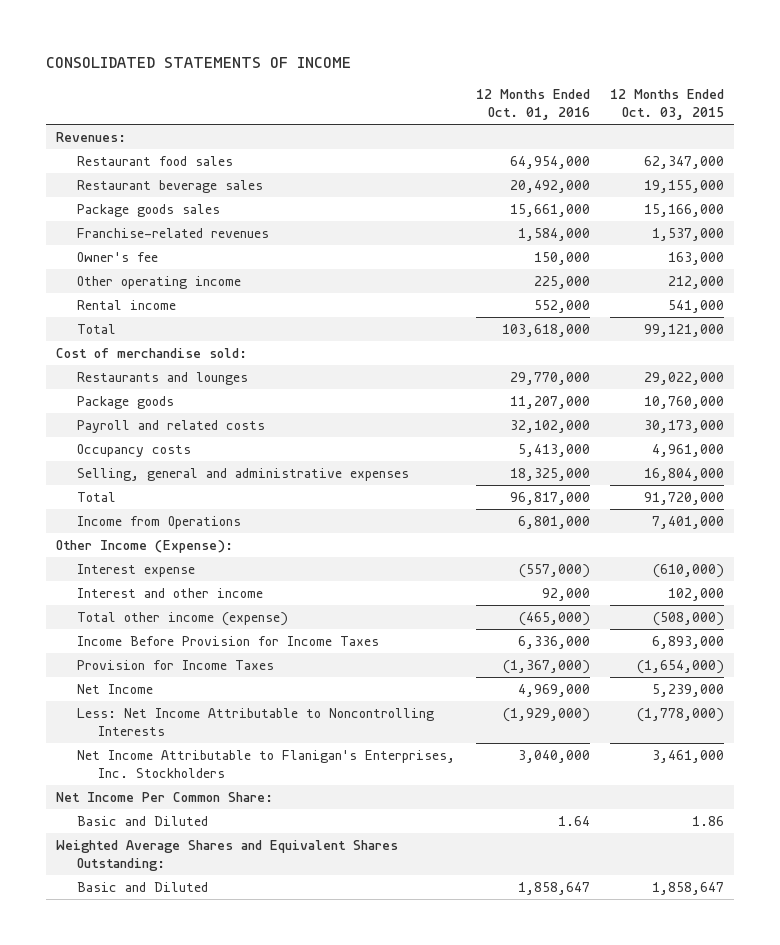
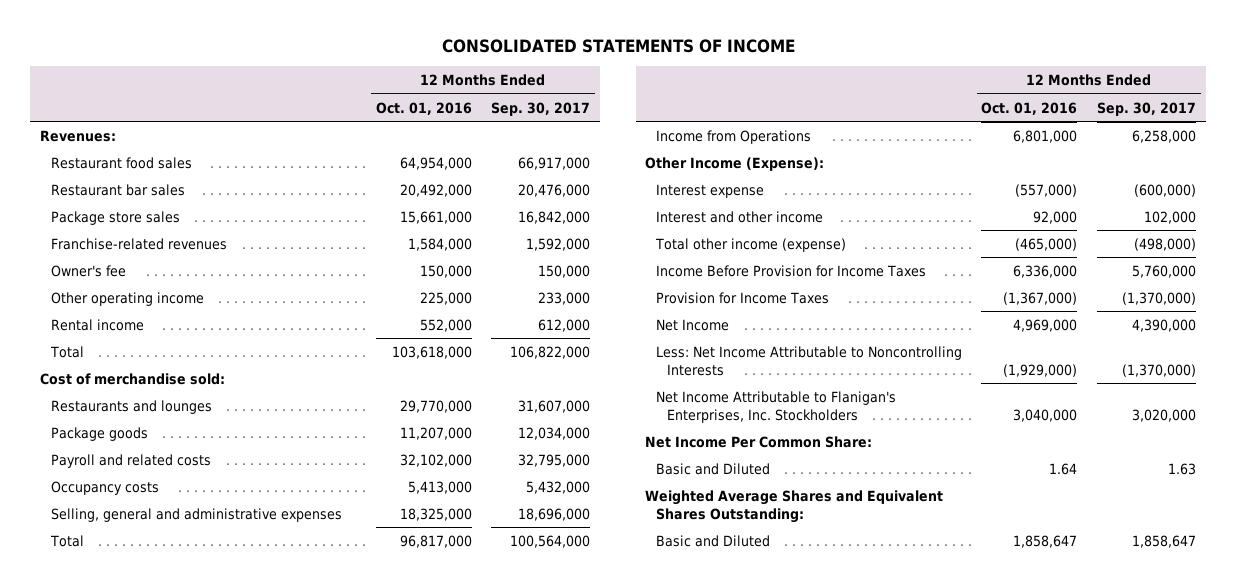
[609,88,724,121] 12 Months Ended Oct. 03, 2015 -> none
none -> [491,101,591,116] Sep. 30, 2017
[77,179,264,193] Restaurant beverage sales -> [50,183,185,196] Restaurant bar sales
[77,203,221,217] Package goods sales -> [50,210,180,225] Package store sales

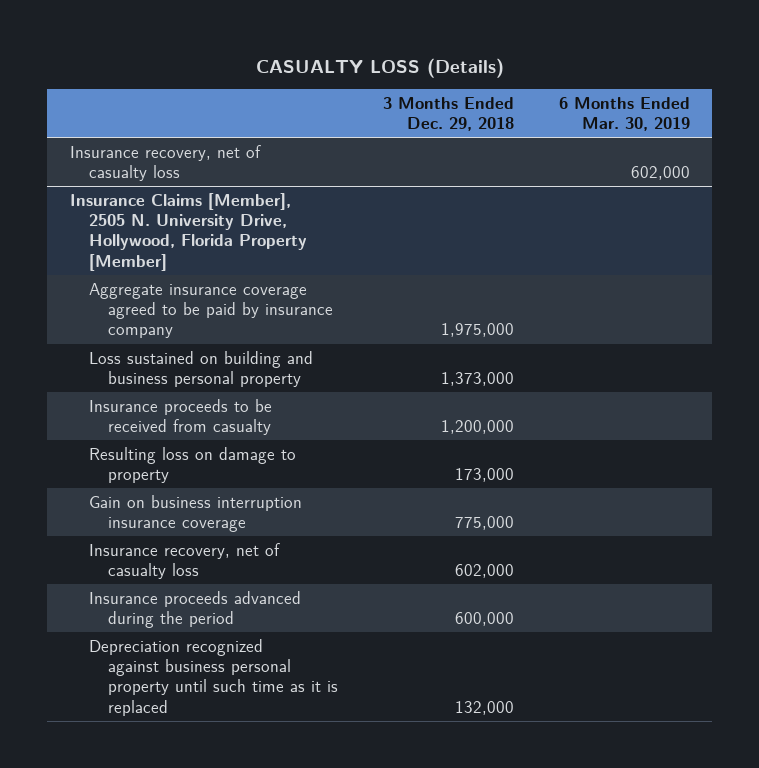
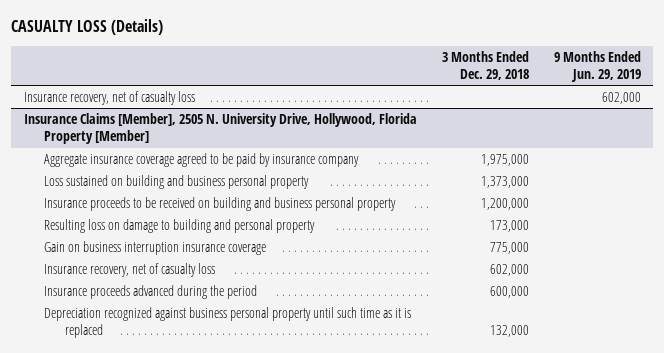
[558,96,690,132] 6 Months Ended Mar. 30, 2019 -> none
none -> [553,50,641,82] 9 Months Ended Jun. 29, 2019
[88,398,272,436] Insurance proceeds to be received from casualty -> none
none -> [44,196,397,211] Insurance proceeds to be received on building and business personal property
[88,446,296,484] Resulting loss on damage to property -> [44,218,316,233] Resulting loss on damage to building and personal property

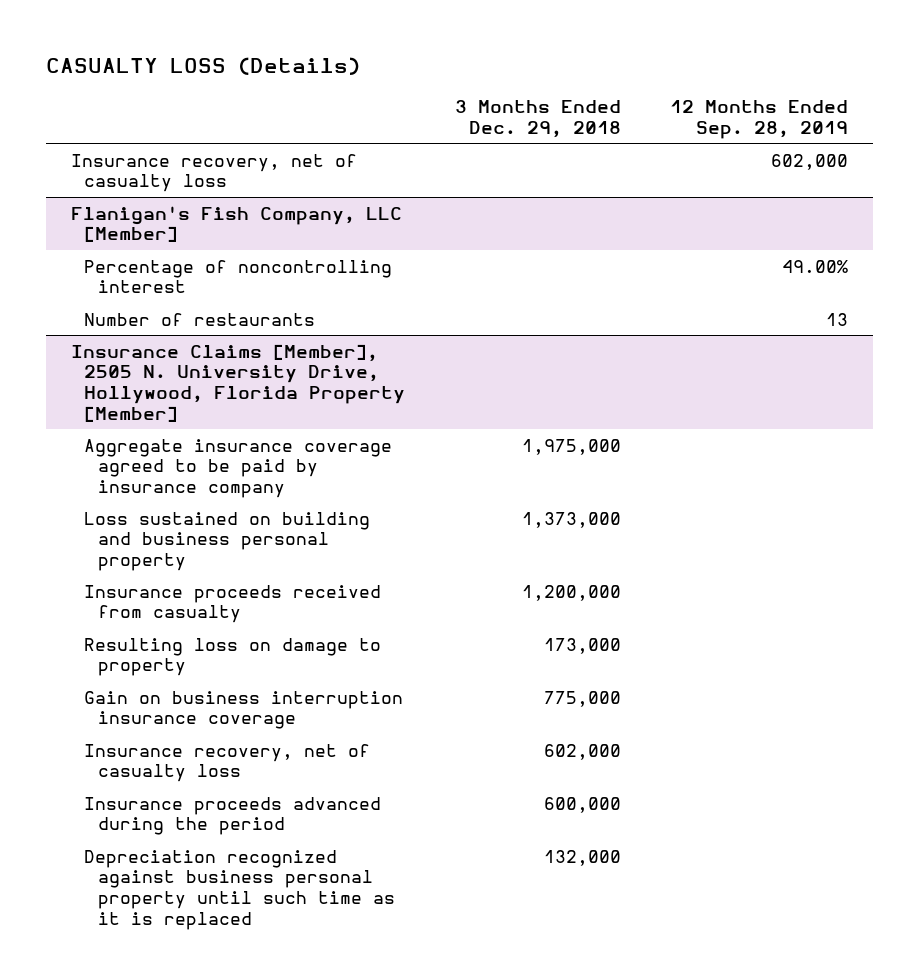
[553,50,641,82] 9 Months Ended Jun. 29, 2019 -> none
none -> [670,100,849,140] 12 Months Ended Sep. 28, 2019
none -> [70,205,402,243] Flanigan's Fish Company, LLC [Member]
none -> [84,259,393,294] Percentage of noncontrolling interest
none -> [84,312,316,326] Number of restaurants
[44,196,397,211] Insurance proceeds to be received on building and business personal property -> none
none -> [84,584,382,624] Insurance proceeds received from casualty
[44,218,316,233] Resulting loss on damage to building and personal property -> [84,637,382,677] Resulting loss on damage to property

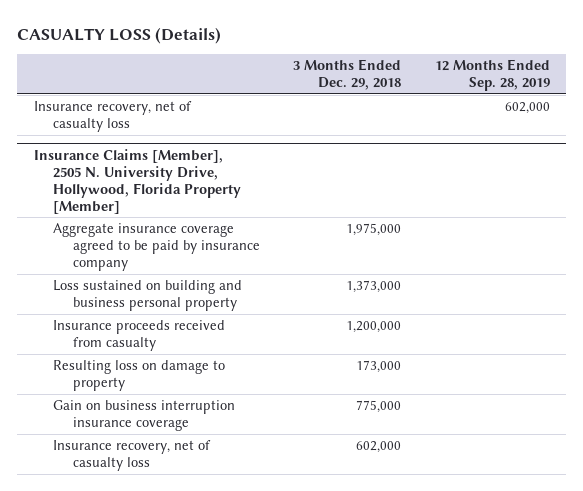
[70,205,402,243] Flanigan's Fish Company, LLC [Member] -> none
[84,259,393,294] Percentage of noncontrolling interest -> none
[84,312,316,326] Number of restaurants -> none
[84,796,382,836] Insurance proceeds advanced during the period -> none
[84,849,395,930] Depreciation recognized against business personal property until such time as it is replaced -> none

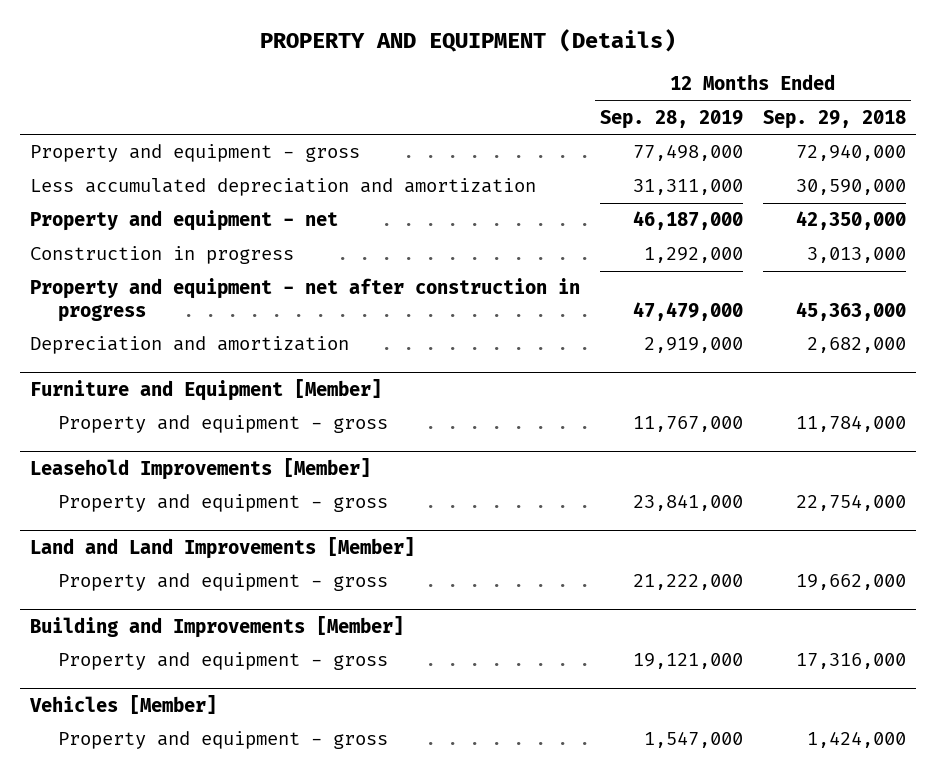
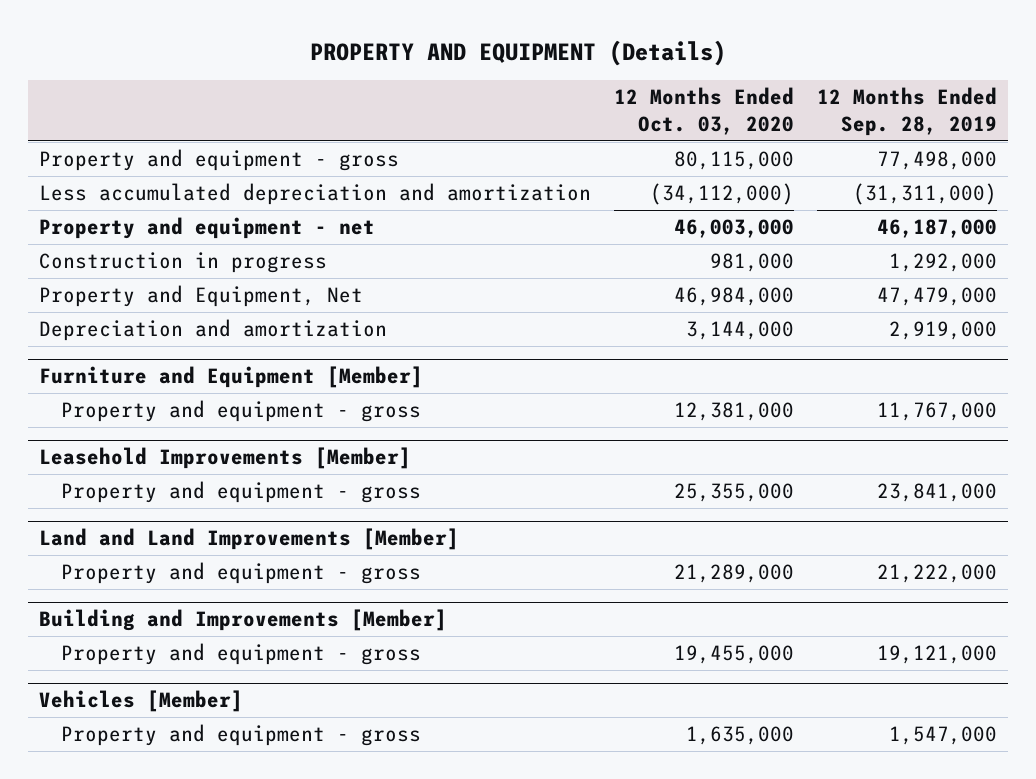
[762,110,906,130] Sep. 29, 2018 -> none
none -> [613,87,794,135] 12 Months Ended Oct. 03, 2020
[632,179,743,196] 31,311,000 -> [852,183,997,206] (31,311,000)
[29,278,580,322] Property and equipment - net after construction in progress -> [39,285,364,308] Property and Equipment, Net

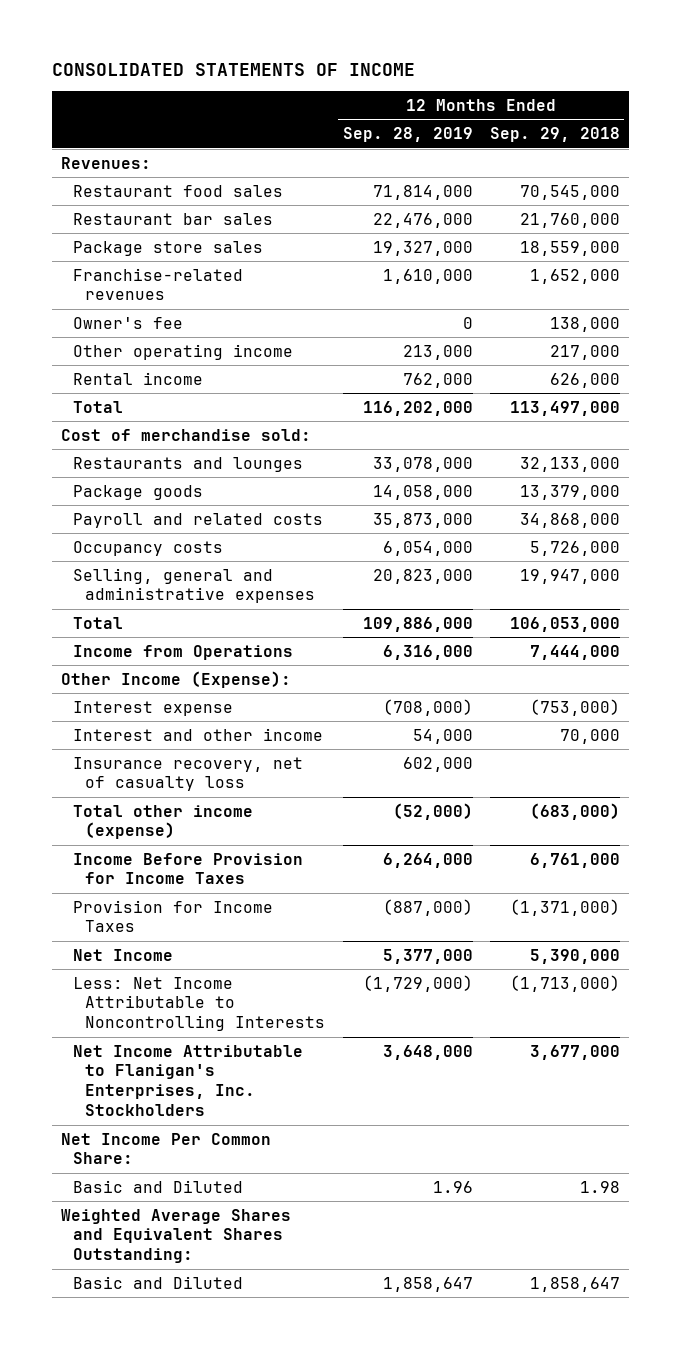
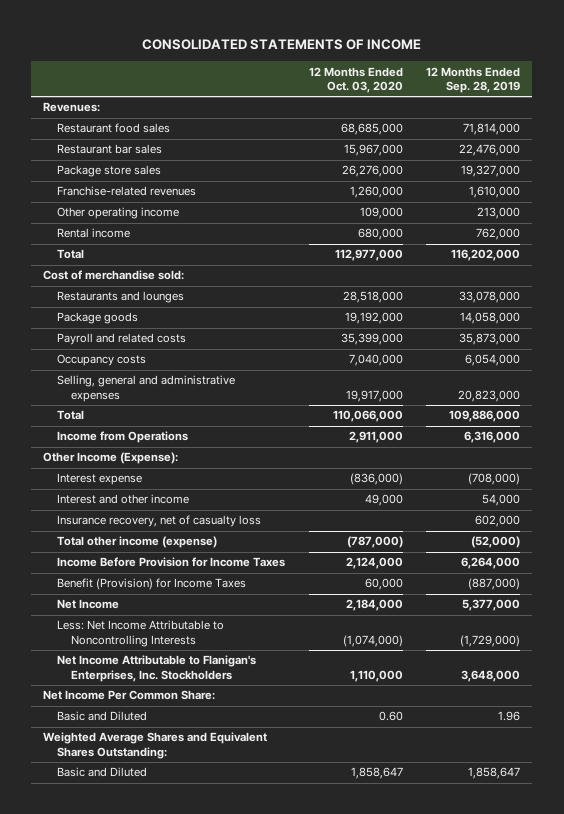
[489,127,620,143] Sep. 29, 2018 -> none
none -> [308,66,403,94] 12 Months Ended Oct. 03, 2020
[73,316,184,329] Owner's fee -> none
[73,899,274,933] Provision for Income Taxes -> [57,578,247,591] Benefit (Provision) for Income Taxes

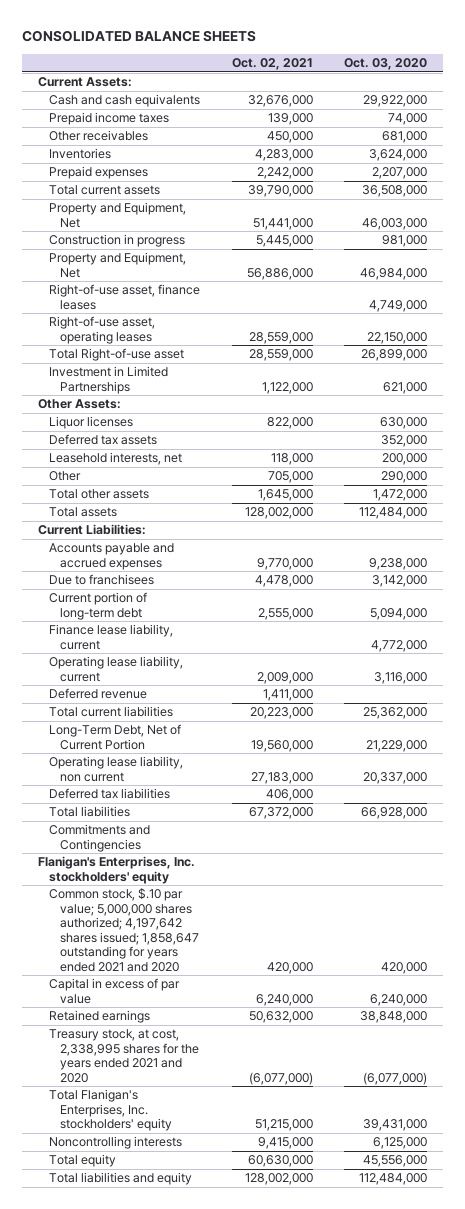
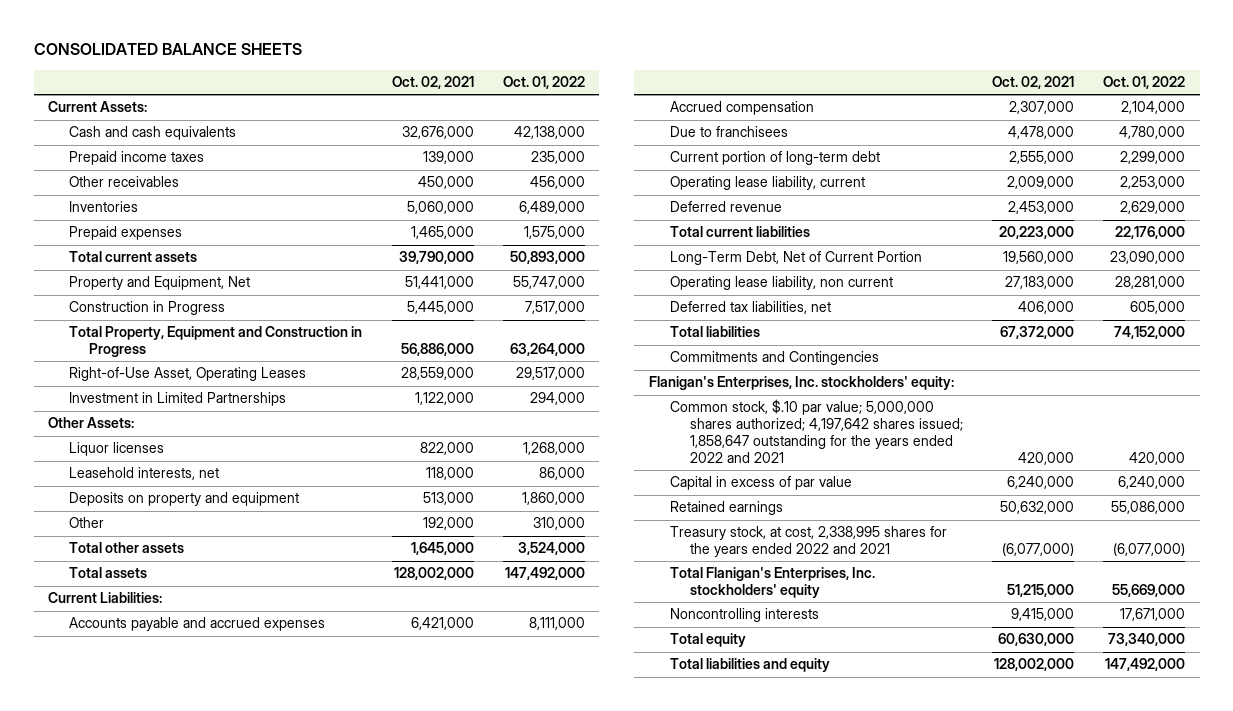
[343,58,427,71] Oct. 03, 2020 -> none
none -> [502,75,585,89] Oct. 01, 2022
[254,149,313,162] 4,283,000 -> [406,201,474,215] 5,060,000
[256,167,313,180] 2,242,000 -> [410,226,474,240] 1,465,000
[49,284,201,310] Right-of-use asset, finance leases -> none
[49,348,185,362] Total Right-of-use asset -> none
[49,234,186,248] Construction in progress -> [68,301,225,316] Construction in Progress
[49,252,187,278] Property and Equipment, Net -> [68,326,362,358] Total Property, Equipment and Construction in Progress
[49,316,156,344] Right-of-use asset, operating leases -> [68,367,306,382] Right-of-Use Asset, Operating Leases
[49,434,158,446] Deferred tax assets -> none
none -> [68,492,299,507] Deposits on property and equipment
[267,471,313,484] 705,000 -> [422,517,474,531] 192,000
[256,557,313,570] 9,770,000 -> [410,617,474,631] 6,421,000
none -> [669,101,814,116] Accrued compensation
[49,624,174,650] Finance lease liability, current -> none
[262,689,313,702] 1,411,000 -> [1008,201,1075,215] 2,453,000
[49,788,171,800] Deferred tax liabilities -> [669,301,831,315] Deferred tax liabilities, net
[37,856,195,884] Flanigan's Enterprises, Inc. stockholders' equity -> [648,376,954,391] Flanigan's Enterprises, Inc. stockholders' equity:
[49,888,200,972] Common stock, $.10 par value; 5,000,000 shares authorized; 4,197,642 shares issued; 1,858,647 outstanding for years ended 2021 and 2020 -> [669,399,964,463] Common stock, $.10 par value; 5,000,000 shares authorized; 4,197,642 shares issued; 1,858,647 outstanding for the years ended 2022 and 2021
[49,1029,200,1083] Treasury stock, at cost, 2,338,995 shares for the years ended 2021 and 2020 -> [669,526,947,558] Treasury stock, at cost, 2,338,995 shares for the years ended 2022 and 2021

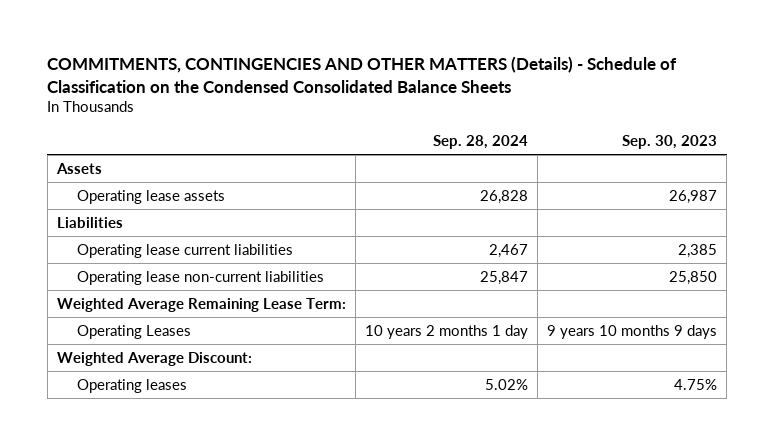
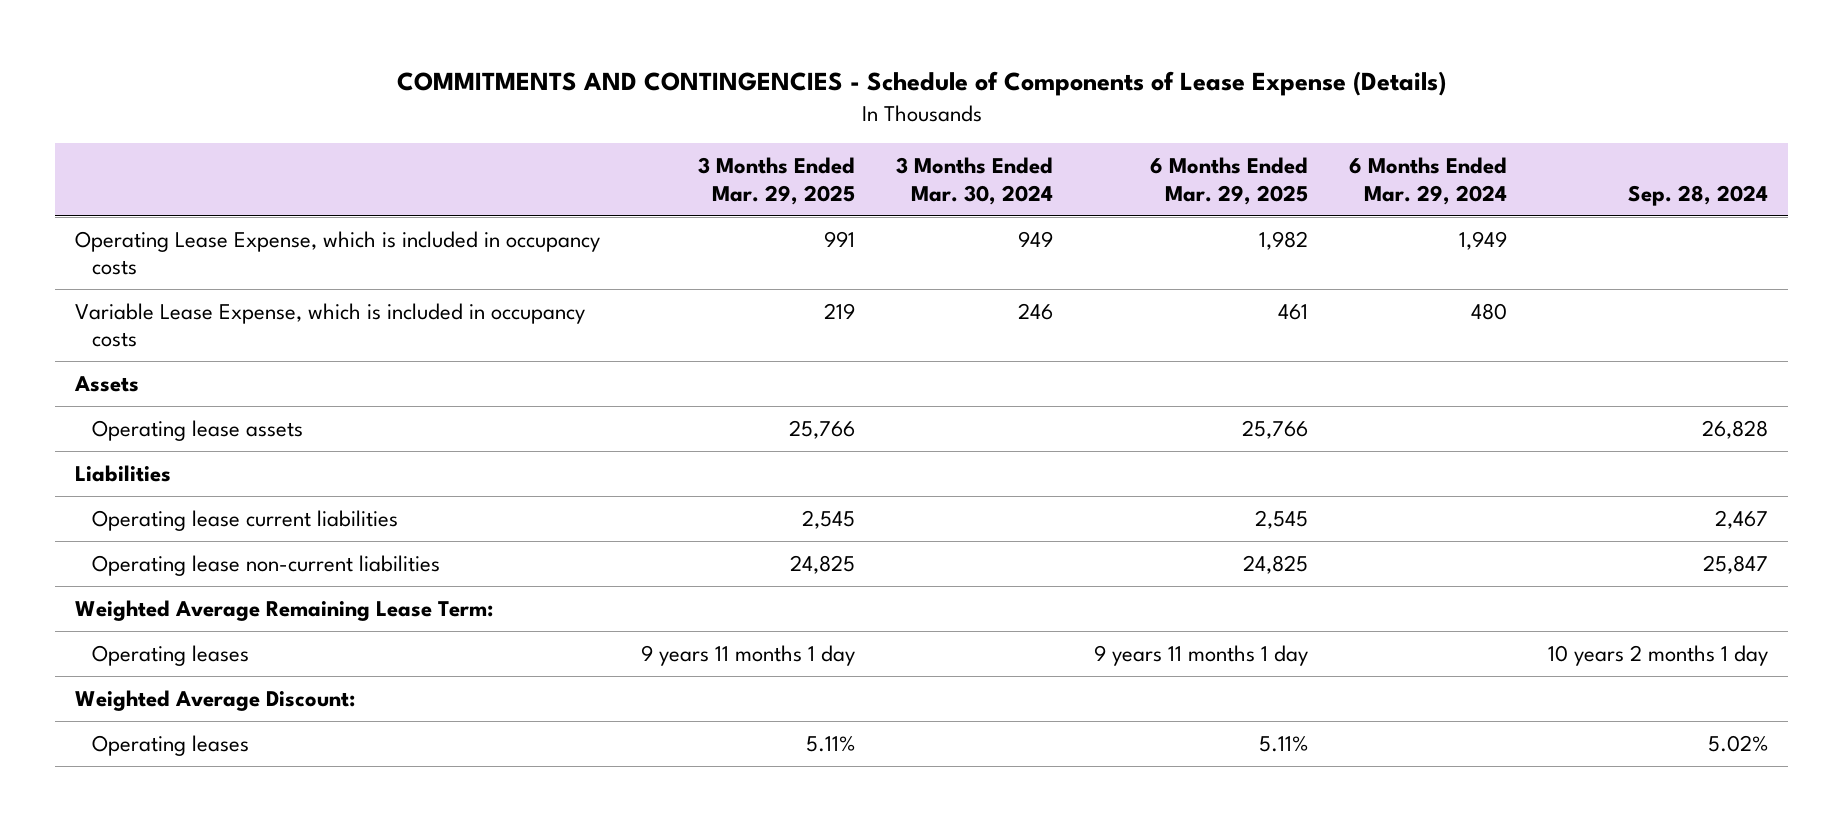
[47,55,678,93] COMMITMENTS, CONTINGENCIES AND OTHER MATTERS (Details) - Schedule of Classification on the Condensed Consolidated Balance Sheets -> [396,71,1446,97] COMMITMENTS AND CONTINGENCIES - Schedule of Components of Lease Expense (Details)
[622,134,718,149] Sep. 30, 2023 -> none
none -> [698,157,856,205] 3 Months Ended Mar. 29, 2025
none -> [896,157,1054,205] 3 Months Ended Mar. 30, 2024
none -> [1150,157,1309,205] 6 Months Ended Mar. 29, 2025
none -> [1348,157,1507,205] 6 Months Ended Mar. 29, 2024
none -> [75,231,601,276] Operating Lease Expense, which is included in occupancy costs
none -> [75,303,586,348] Variable Lease Expense, which is included in occupancy costs
[77,324,192,339] Operating Leases -> [92,645,250,667] Operating leases

